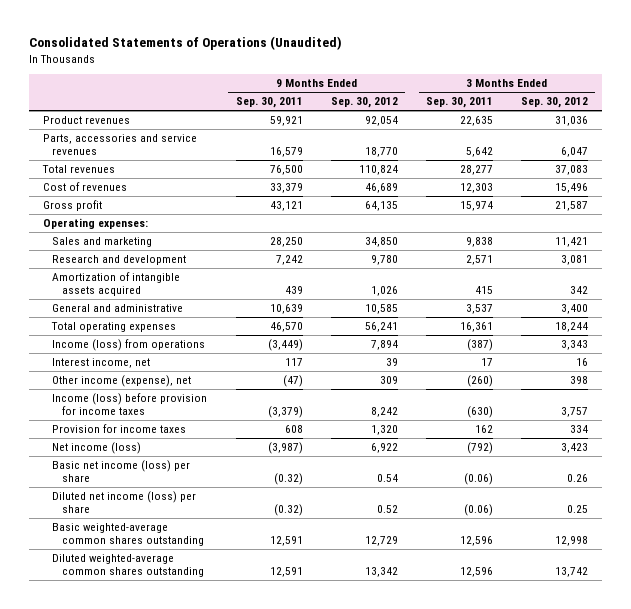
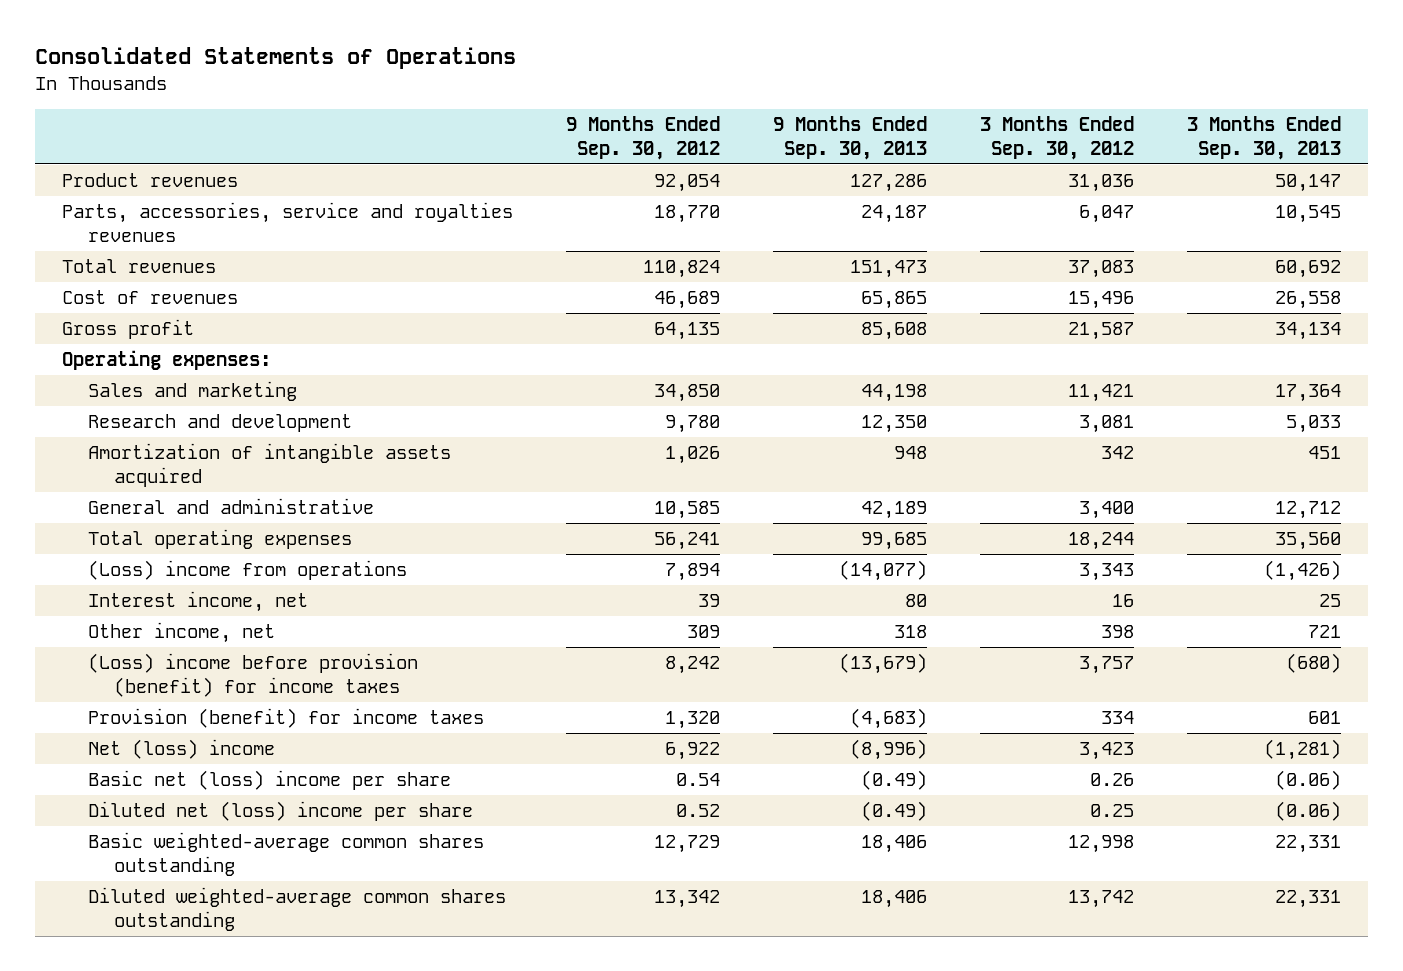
[28,35,342,50] Consolidated Statements of Operations (Unaudited) -> [35,47,517,70] Consolidated Statements of Operations
[235,97,303,109] Sep. 30, 2011 -> none
[425,97,493,109] Sep. 30, 2011 -> none
none -> [772,115,927,160] 9 Months Ended Sep. 30, 2013
none -> [1187,115,1342,160] 3 Months Ended Sep. 30, 2013
[43,134,198,156] Parts, accessories and service revenues -> [61,202,513,243] Parts, accessories, service and royalties revenues
[52,339,206,352] Income (loss) from operations -> [87,560,407,581] (Loss) income from operations
[52,375,192,388] Other income (expense), net -> [87,622,275,644] Other income, net
[52,393,208,416] Income (loss) before provision for income taxes -> [87,653,418,698] (Loss) income before provision (benefit) for income taxes
[52,424,187,434] Provision for income taxes -> [87,708,484,729] Provision (benefit) for income taxes
[52,442,142,455] Net income (loss) -> [87,739,275,760] Net (loss) income
[52,460,191,483] Basic net income (loss) per share -> [87,770,451,791] Basic net (loss) income per share
[52,491,197,514] Diluted net income (loss) per share -> [87,801,473,822] Diluted net (loss) income per share

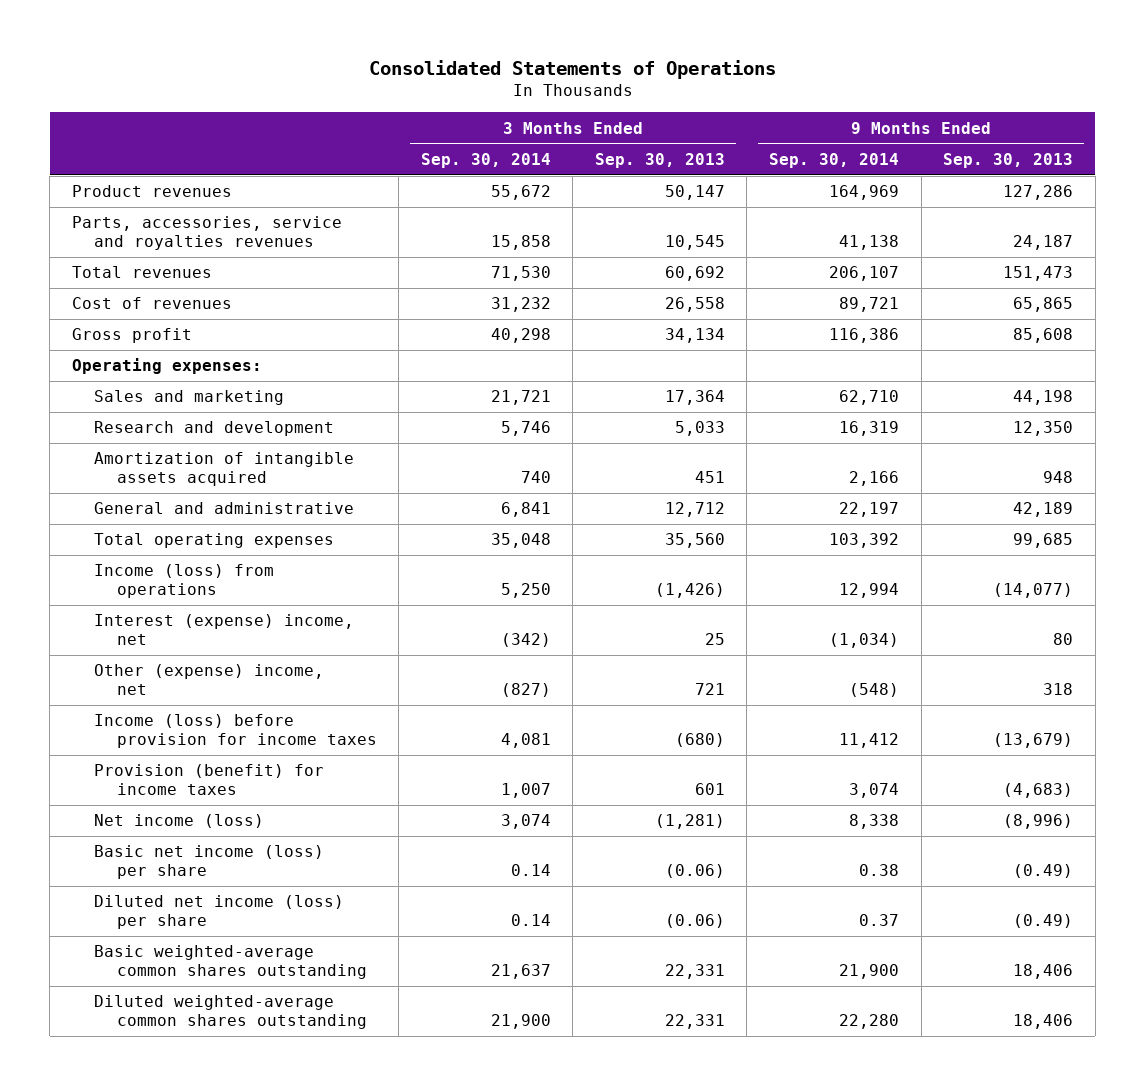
[565,115,720,160] 9 Months Ended Sep. 30, 2012 -> none
[980,115,1135,160] 3 Months Ended Sep. 30, 2012 -> none
none -> [420,153,551,169] Sep. 30, 2014
none -> [769,153,900,169] Sep. 30, 2014
[87,560,407,581] (Loss) income from operations -> [94,564,275,599] Income (loss) from operations
[87,591,308,613] Interest income, net -> [94,614,355,646] Interest (expense) income, net
[87,622,275,644] Other income, net -> [94,664,325,696] Other (expense) income, net
[87,653,418,698] (Loss) income before provision (benefit) for income taxes -> [94,714,377,749] Income (loss) before provision for income taxes
[87,739,275,760] Net (loss) income -> [94,814,265,829] Net income (loss)
[87,770,451,791] Basic net (loss) income per share -> [94,845,325,880] Basic net income (loss) per share
[87,801,473,822] Diluted net (loss) income per share -> [94,895,345,930] Diluted net income (loss) per share

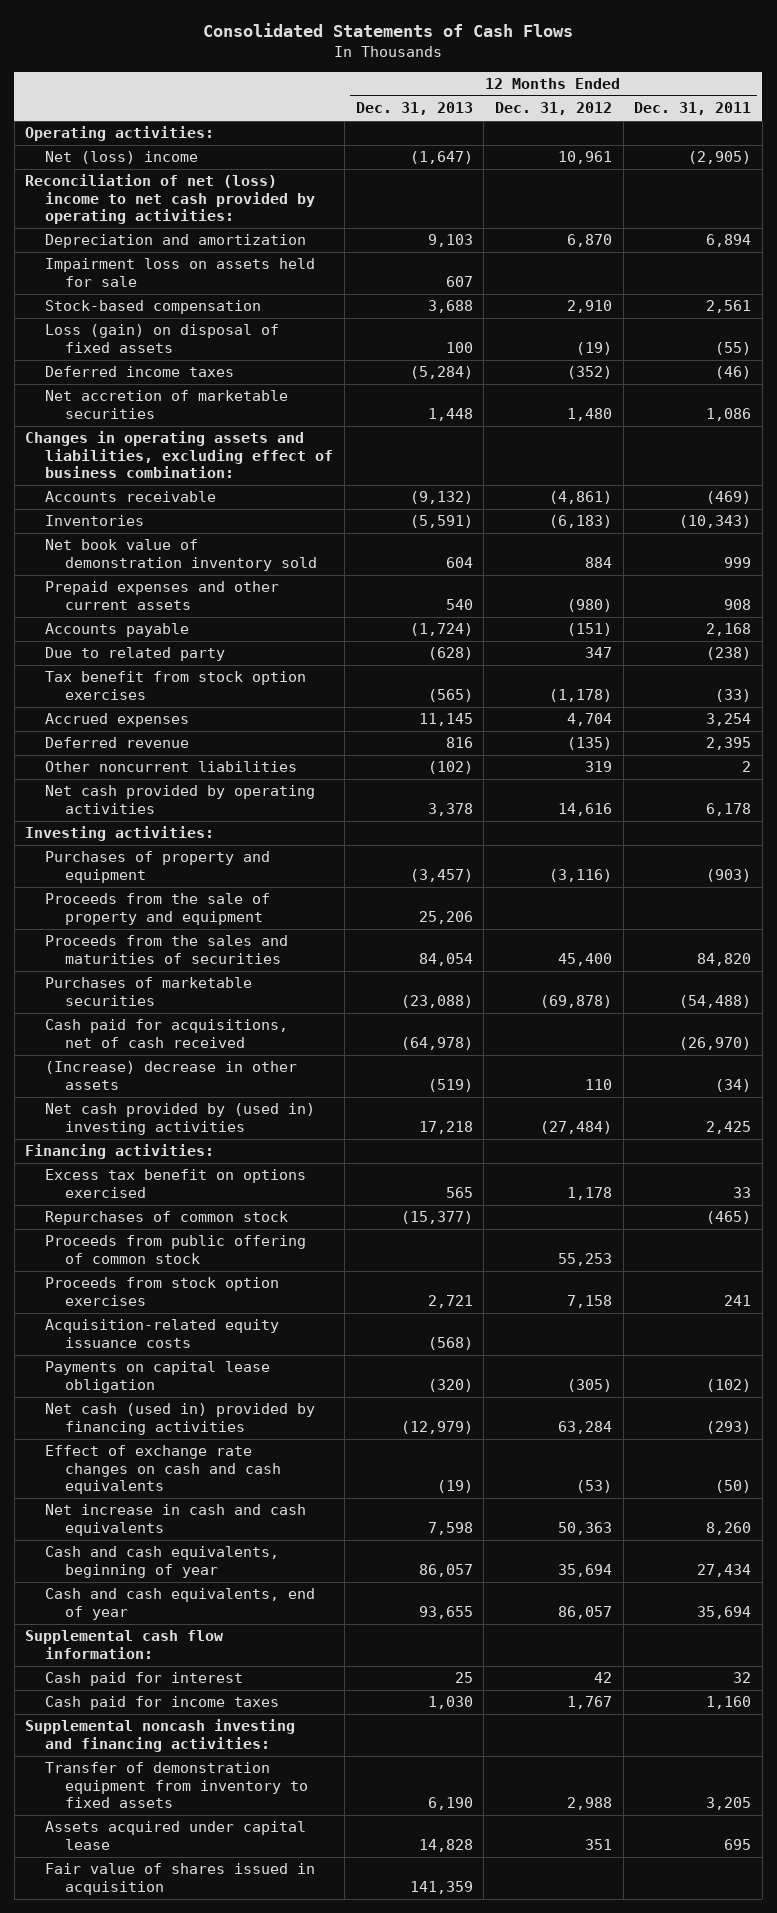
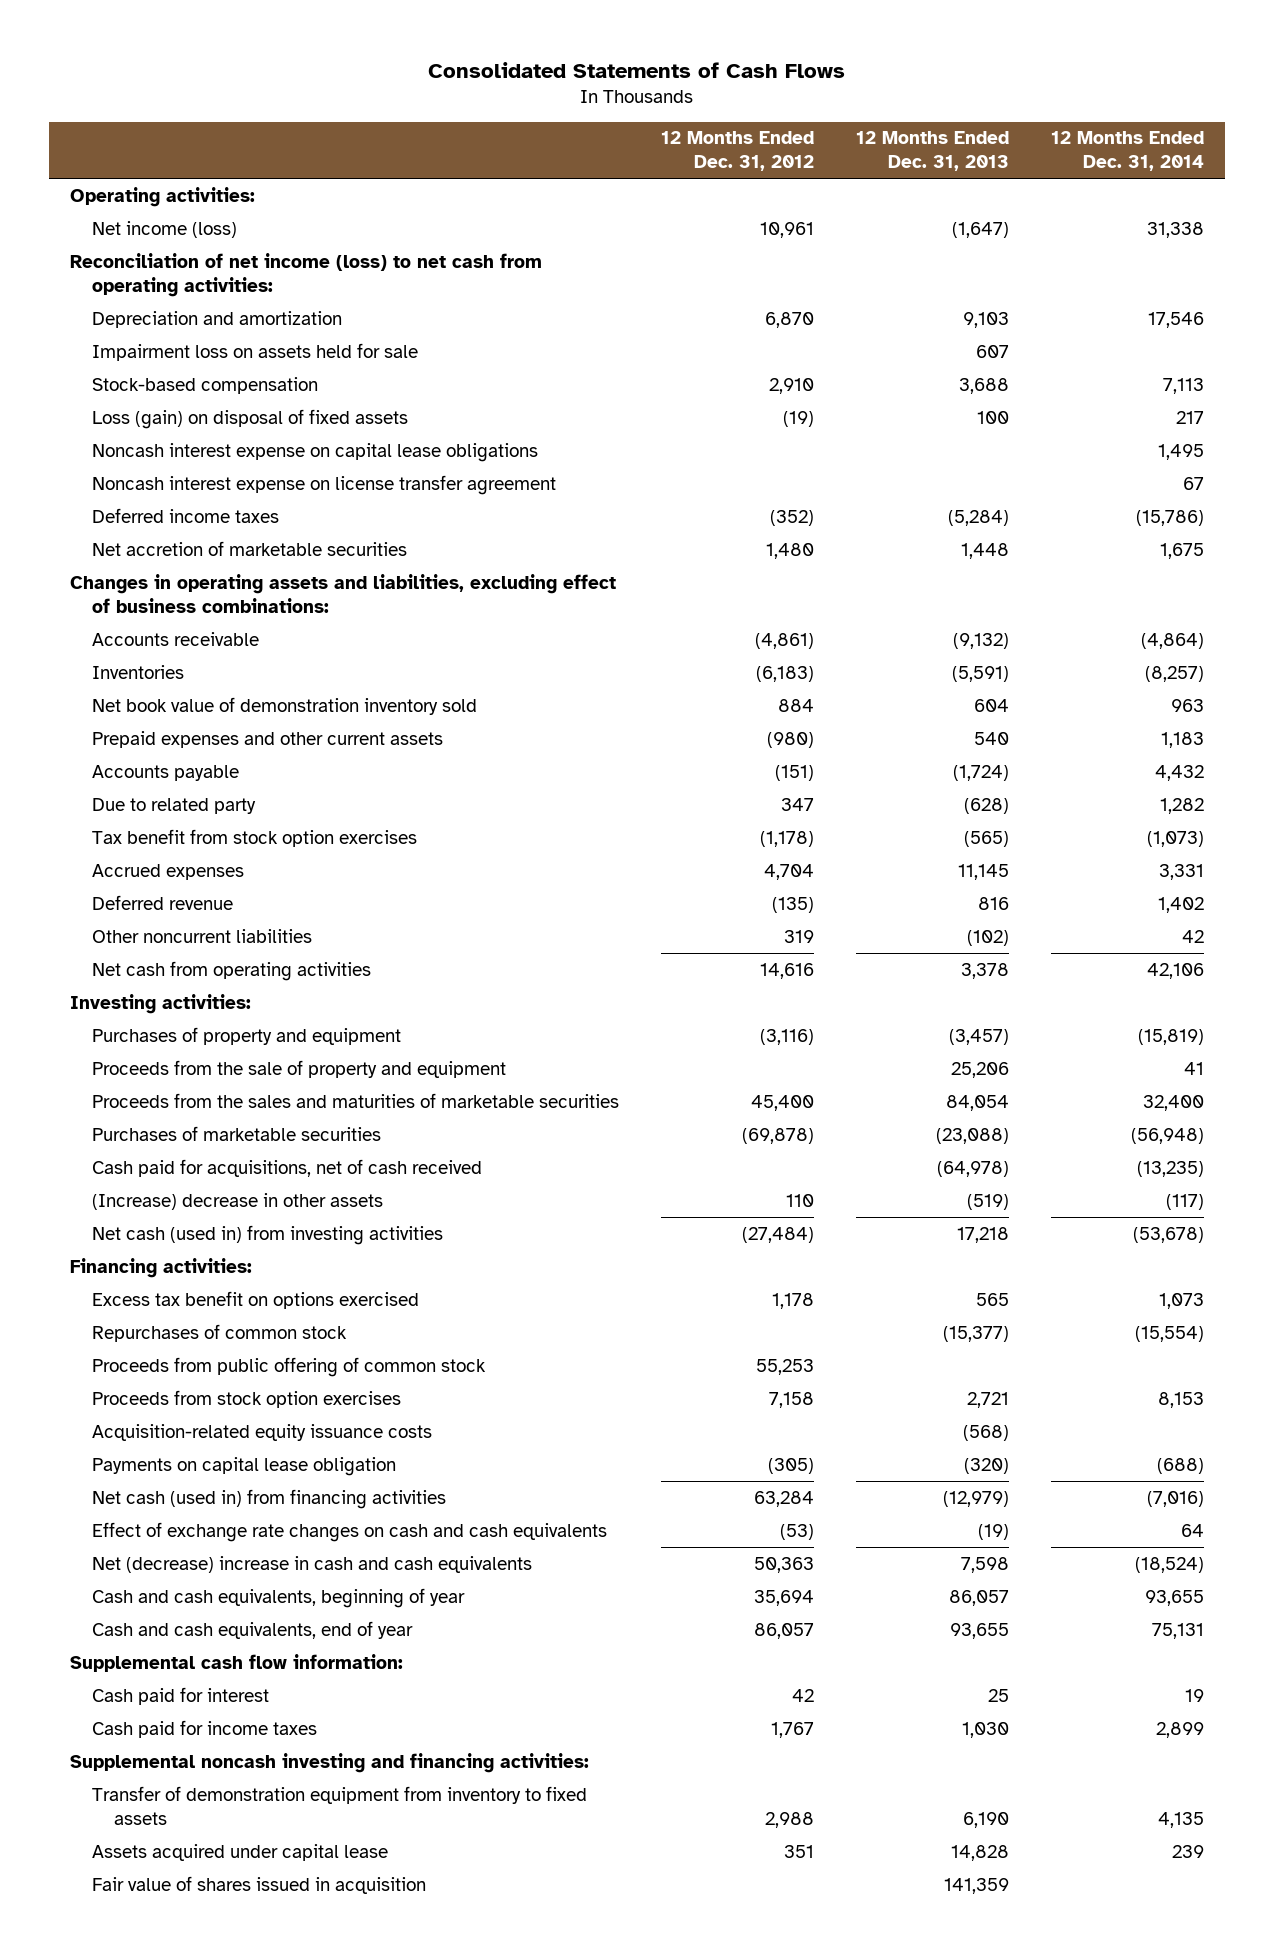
[634,102,752,116] Dec. 31, 2011 -> none
none -> [1050,131,1204,172] 12 Months Ended Dec. 31, 2014
[45,151,199,165] Net (loss) income -> [91,220,237,238] Net income (loss)
[25,174,316,225] Reconciliation of net (loss) income to net cash provided by operating activities: -> [69,252,542,297] Reconciliation of net income (loss) to net cash from operating activities:
none -> [91,442,538,462] Noncash interest expense on capital lease obligations
none -> [91,474,556,495] Noncash interest expense on license transfer agreement
[25,431,334,479] Changes in operating assets and liabilities, excluding effect of business combination: -> [69,573,616,613] Changes in operating assets and liabilities, excluding effect of business combinations:
[45,785,316,814] Net cash provided by operating activities -> [91,960,371,981] Net cash from operating activities
[45,935,289,964] Proceeds from the sales and maturities of securities -> [91,1092,619,1108] Proceeds from the sales and maturities of marketable securities
[45,1103,316,1135] Net cash provided by (used in) investing activities -> [91,1224,443,1245] Net cash (used in) from investing activities
[45,1403,316,1435] Net cash (used in) provided by financing activities -> [91,1488,446,1509] Net cash (used in) from financing activities
[45,1504,307,1536] Net increase in cash and cash equivalents -> [91,1555,532,1573] Net (decrease) increase in cash and cash equivalents

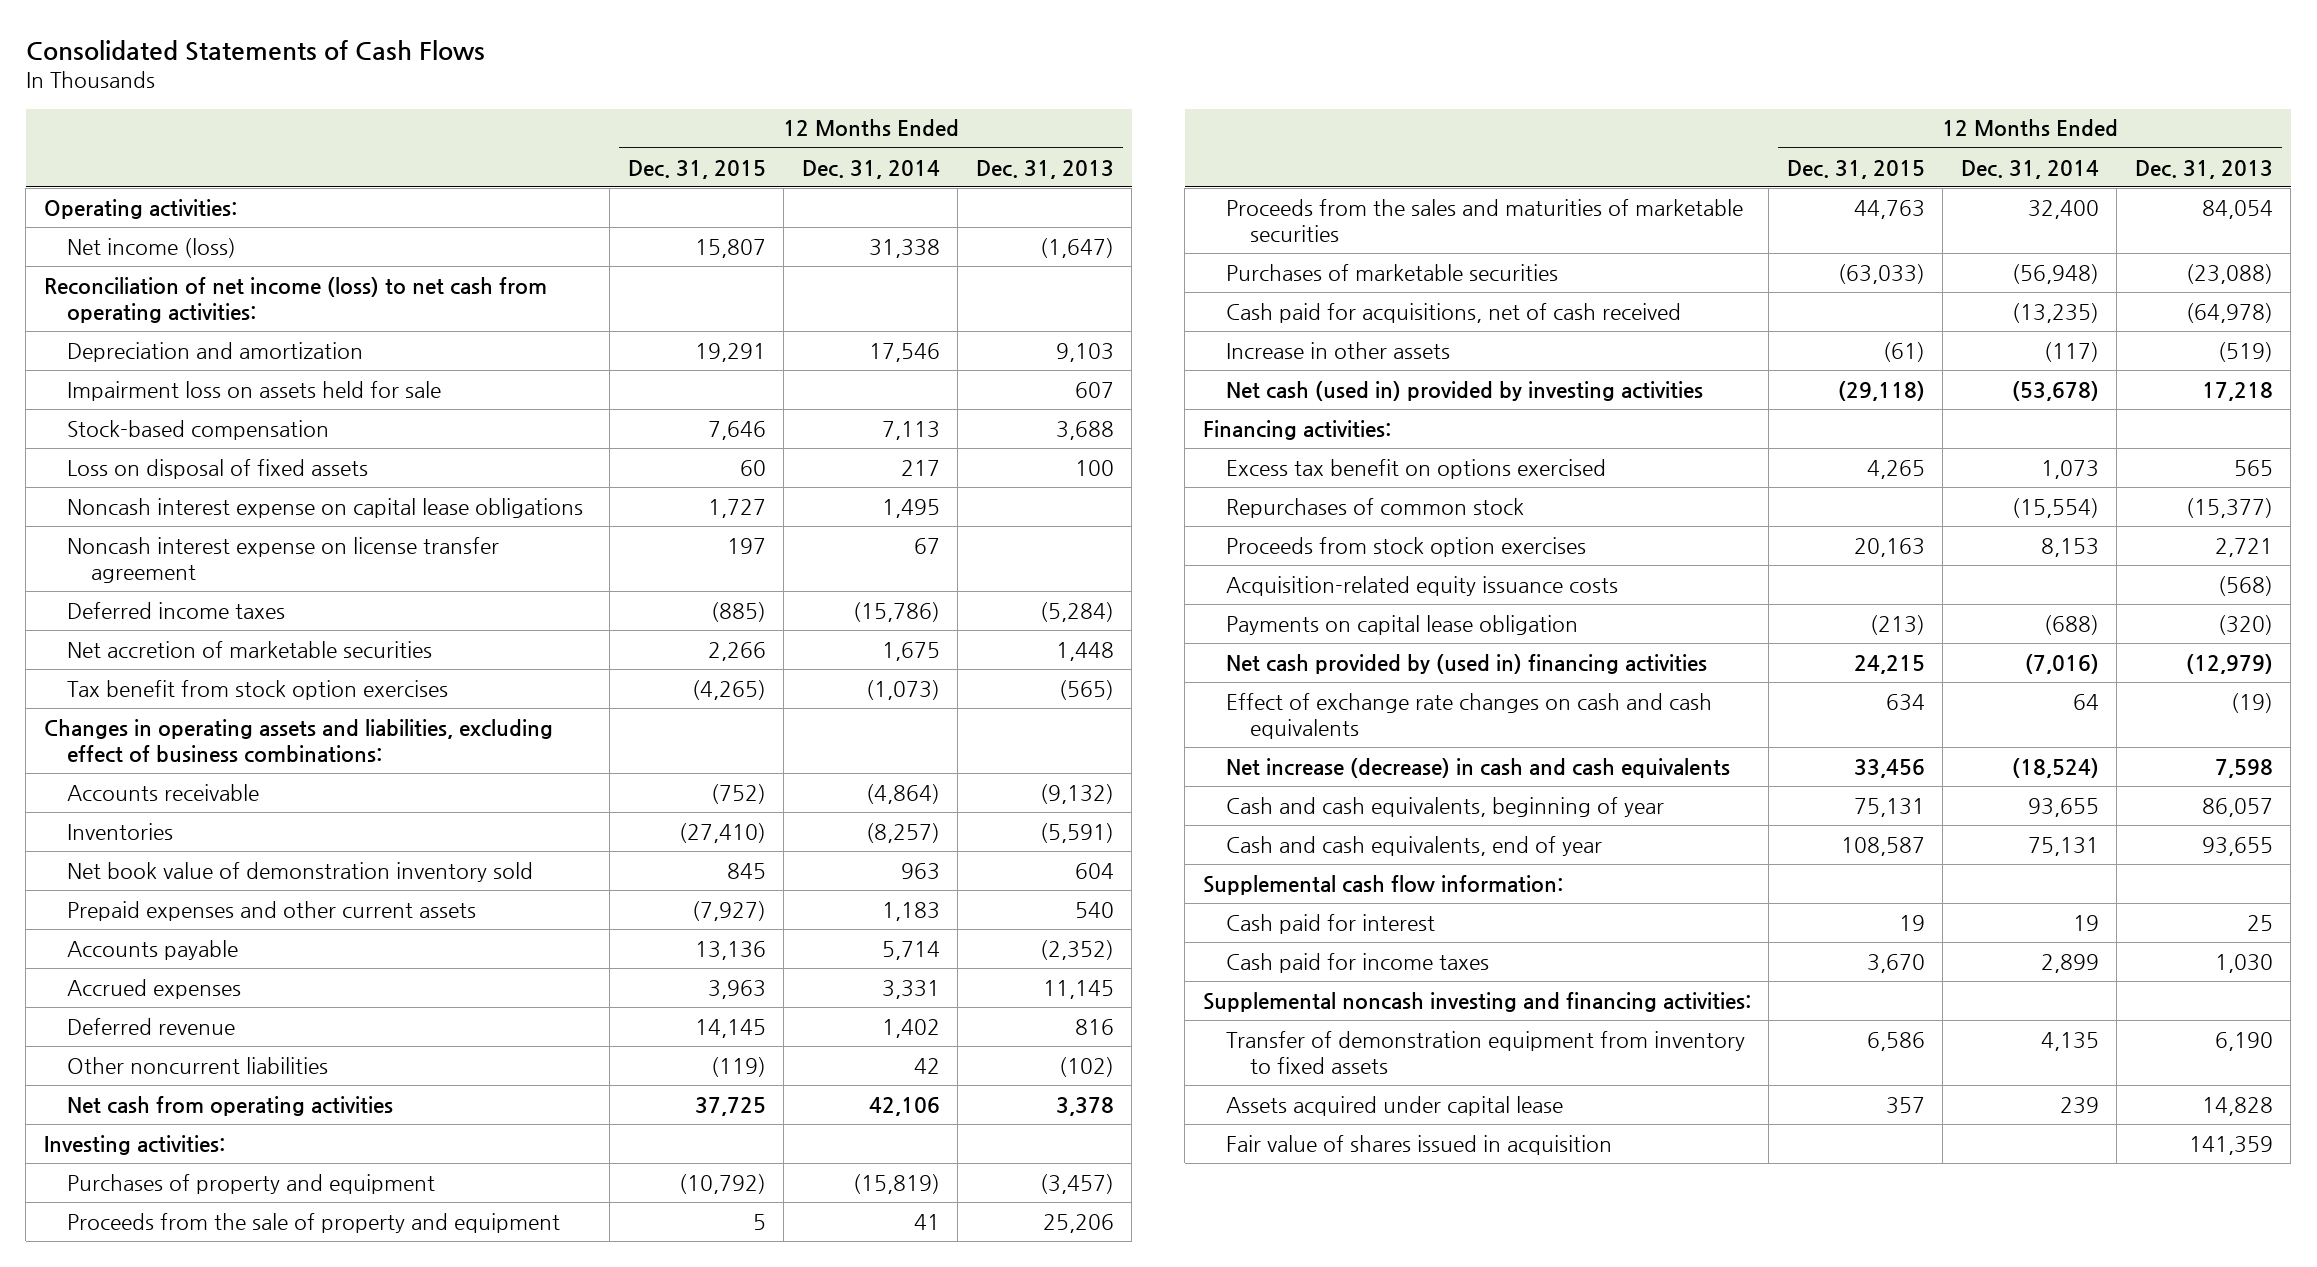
[660,131,814,172] 12 Months Ended Dec. 31, 2012 -> none
none -> [627,159,766,179] Dec. 31, 2015
[91,408,408,429] Loss (gain) on disposal of fixed assets -> [67,458,369,479] Loss on disposal of fixed assets
[91,828,417,847] Tax benefit from stock option exercises -> [67,679,449,700] Tax benefit from stock option exercises
[91,797,256,814] Due to related party -> none
[952,764,1009,781] (1,724) -> [1039,939,1114,960] (2,352)
[1154,764,1204,781] 4,432 -> [881,940,940,960] 5,714
[91,1192,383,1210] (Increase) decrease in other assets -> [1226,341,1451,359] Increase in other assets
[91,1224,443,1245] Net cash (used in) from investing activities -> [1226,380,1704,401] Net cash (used in) provided by investing activities
[91,1356,486,1377] Proceeds from public offering of common stock -> none
[91,1488,446,1509] Net cash (used in) from financing activities -> [1226,653,1708,674] Net cash provided by (used in) financing activities
[91,1555,532,1573] Net (decrease) increase in cash and cash equivalents -> [1226,757,1731,778] Net increase (decrease) in cash and cash equivalents

